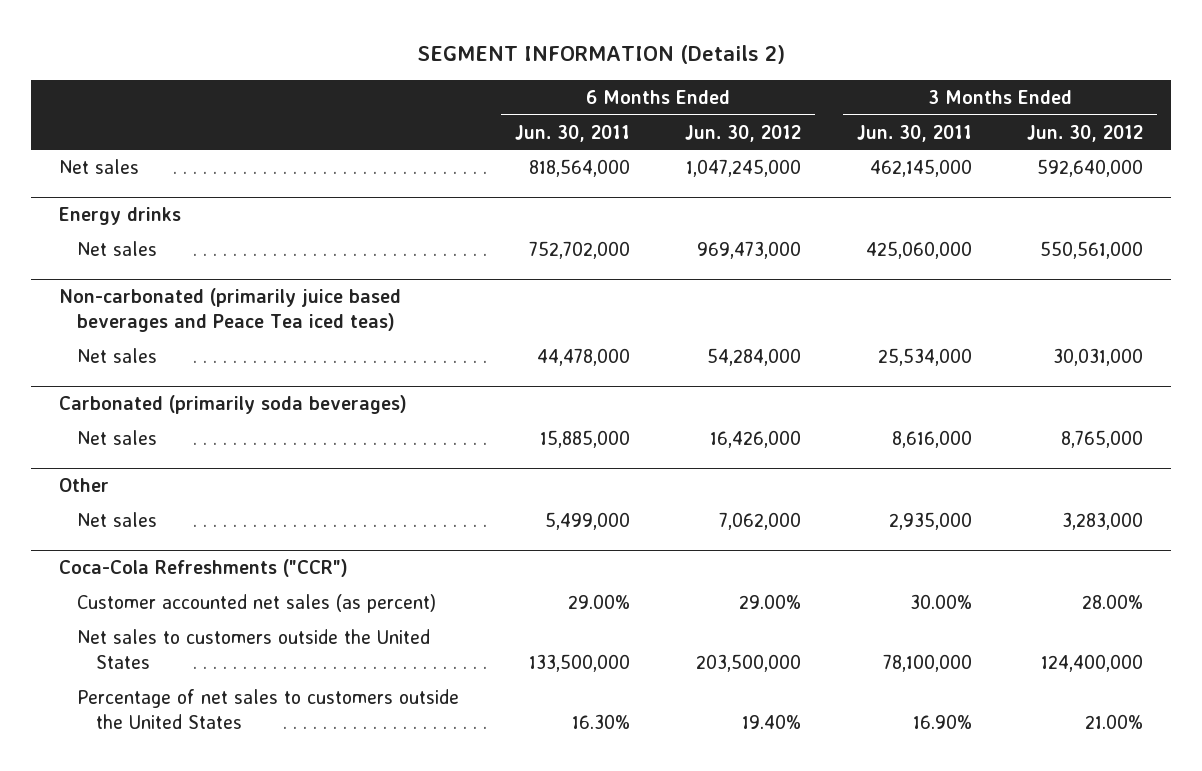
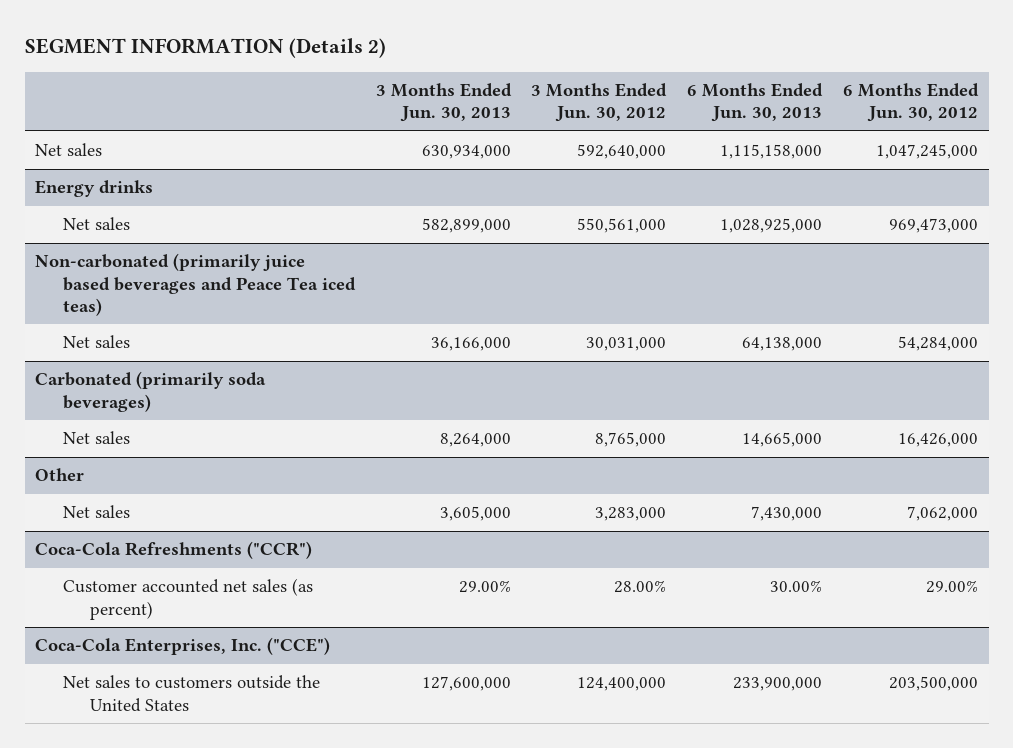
[514,124,630,142] Jun. 30, 2011 -> none
[856,124,972,142] Jun. 30, 2011 -> none
none -> [375,82,512,123] 3 Months Ended Jun. 30, 2013
none -> [687,82,824,123] 6 Months Ended Jun. 30, 2013
none -> [35,637,331,656] Coca-Cola Enterprises, Inc. ("CCE")
[77,688,460,729] Percentage of net sales to customers outside the United States -> none

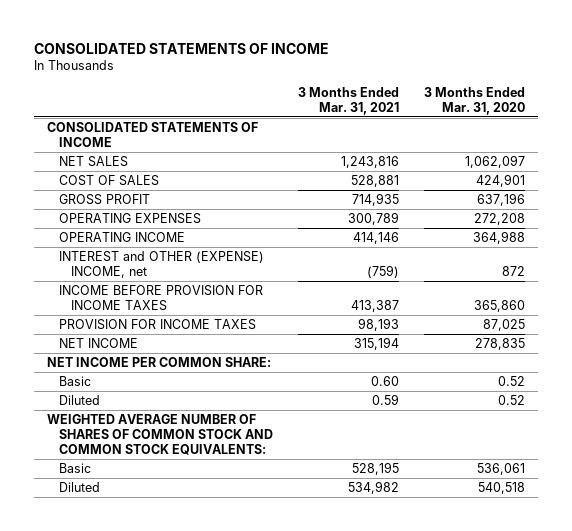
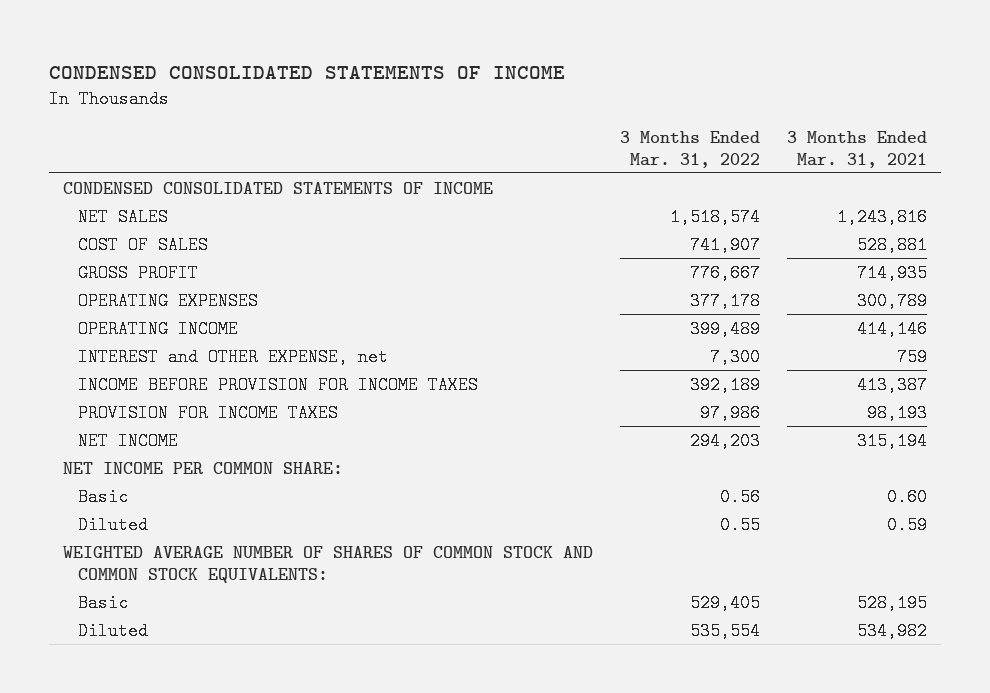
[34,42,330,54] CONSOLIDATED STATEMENTS OF INCOME -> [49,65,566,79] CONDENSED CONSOLIDATED STATEMENTS OF INCOME
[424,86,526,115] 3 Months Ended Mar. 31, 2020 -> none
none -> [619,130,760,168] 3 Months Ended Mar. 31, 2022
[46,121,258,147] CONSOLIDATED STATEMENTS OF INCOME -> [62,181,493,194] CONDENSED CONSOLIDATED STATEMENTS OF INCOME
[59,250,265,278] INTEREST and OTHER (EXPENSE) INCOME, net -> [78,347,389,366] INTEREST and OTHER EXPENSE, net
[367,264,400,278] (759) -> [897,347,928,366] 759

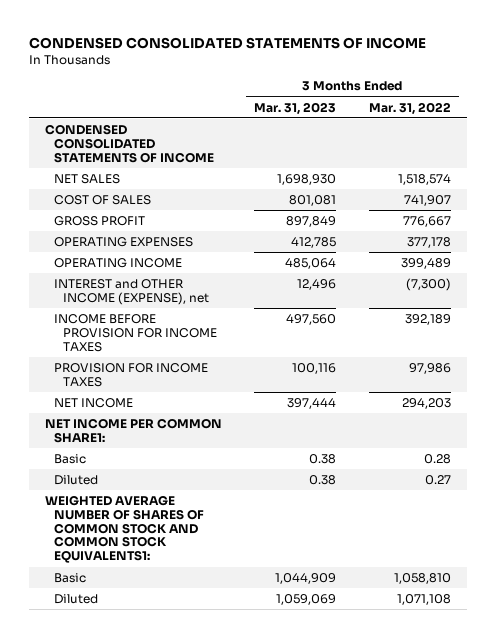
[787,130,928,168] 3 Months Ended Mar. 31, 2021 -> none
none -> [254,101,337,115] Mar. 31, 2023
[78,347,389,366] INTEREST and OTHER EXPENSE, net -> [54,278,209,305] INTEREST and OTHER INCOME (EXPENSE), net
[709,347,760,366] 7,300 -> [405,277,451,291] (7,300)
[62,461,343,474] NET INCOME PER COMMON SHARE: -> [45,417,223,443] NET INCOME PER COMMON SHARE1:
[719,487,760,506] 0.56 -> [423,453,451,464] 0.28
[719,515,760,534] 0.55 -> [424,474,451,485] 0.27
[62,545,593,583] WEIGHTED AVERAGE NUMBER OF SHARES OF COMMON STOCK AND COMMON STOCK EQUIVALENTS: -> [45,494,205,564] WEIGHTED AVERAGE NUMBER OF SHARES OF COMMON STOCK AND COMMON STOCK EQUIVALENTS1:
[689,593,760,612] 529,405 -> [393,572,451,584] 1,058,810
[689,621,760,640] 535,554 -> [396,593,451,605] 1,071,108

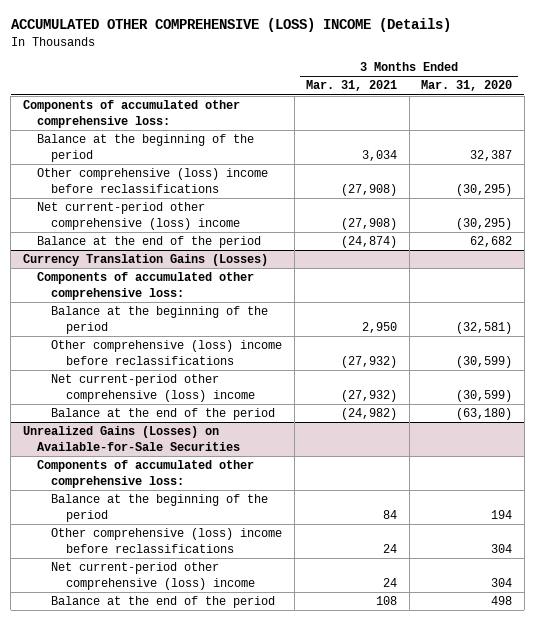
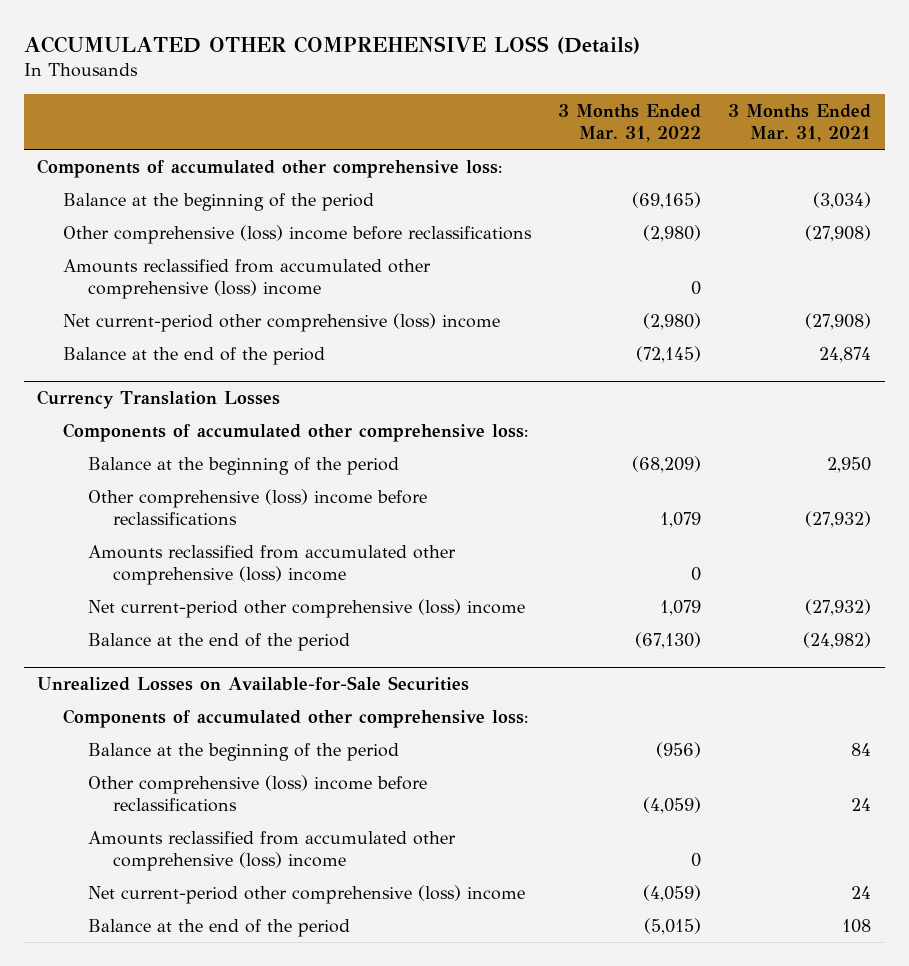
[10,18,451,33] ACCUMULATED OTHER COMPREHENSIVE (LOSS) INCOME (Details) -> [23,35,640,54] ACCUMULATED OTHER COMPREHENSIVE LOSS (Details)
[421,80,513,92] Mar. 31, 2020 -> none
none -> [557,103,701,143] 3 Months Ended Mar. 31, 2022
[362,149,398,161] 3,034 -> [813,191,872,209] (3,034)
none -> [62,258,431,299] Amounts reclassified from accumulated other comprehensive (loss) income
[341,236,398,249] (24,874) -> [819,346,872,363] 24,874
[22,254,268,267] Currency Translation Gains (Losses) -> [37,389,281,409] Currency Translation Losses
none -> [87,544,456,585] Amounts reclassified from accumulated other comprehensive (loss) income
[22,426,240,451] Unrealized Gains (Losses) on Available-for-Sale Securities -> [37,675,470,691] Unrealized Losses on Available-for-Sale Securities
none -> [87,830,456,871] Amounts reclassified from accumulated other comprehensive (loss) income

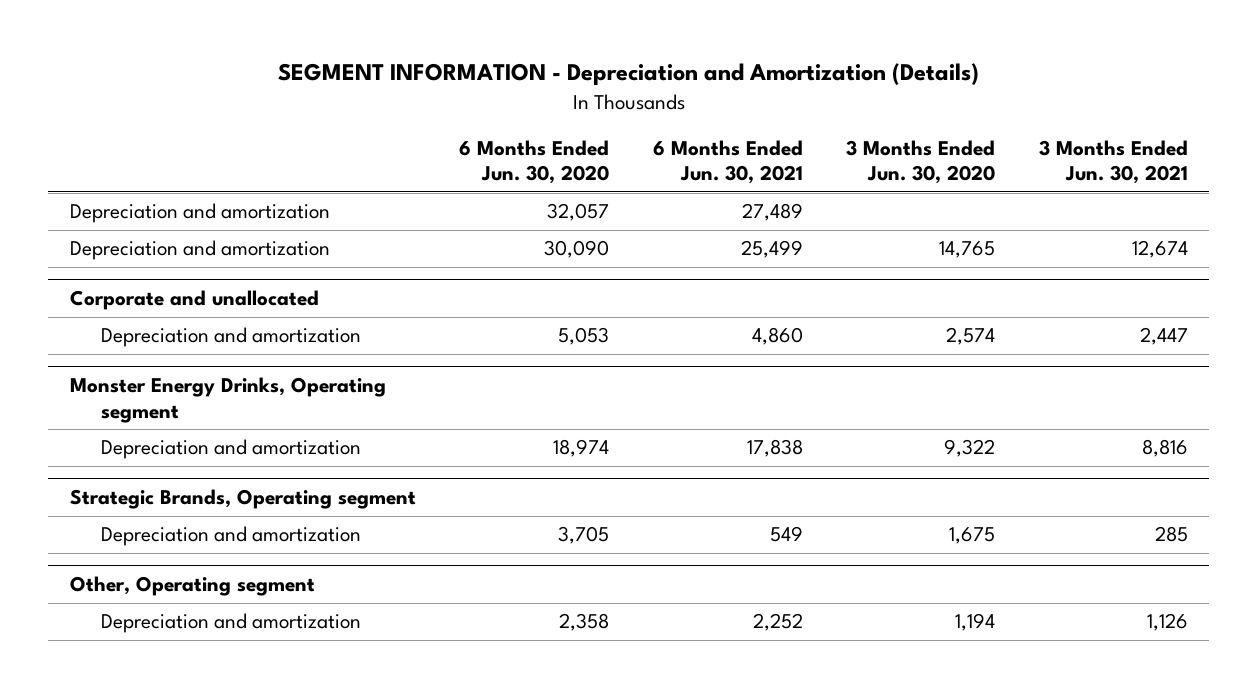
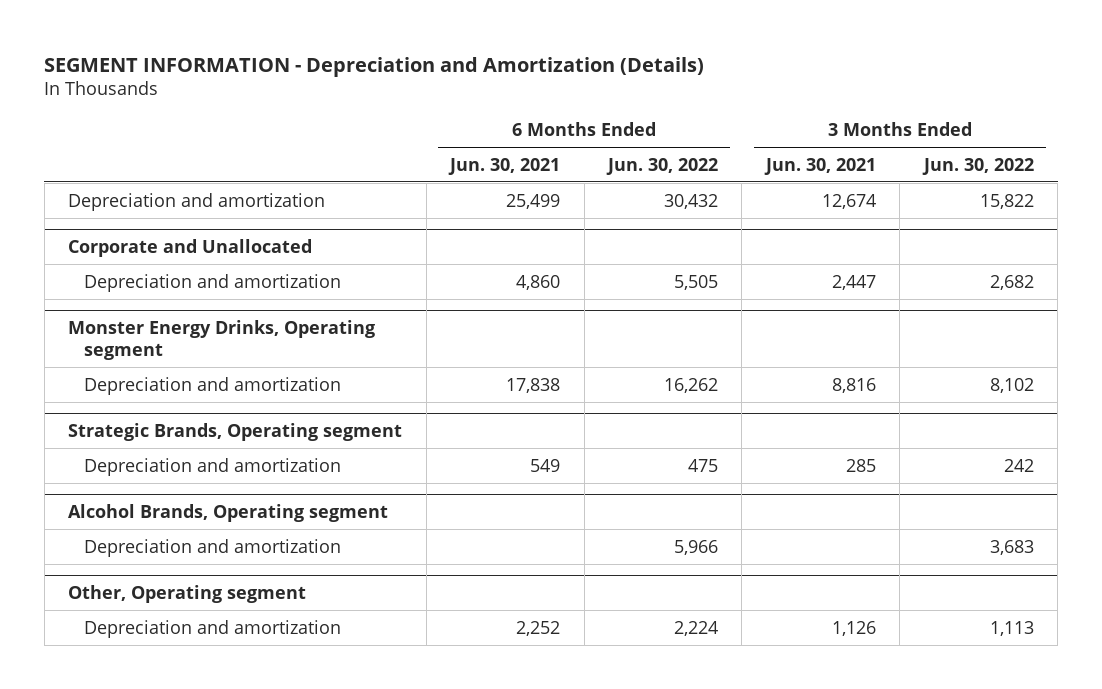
[459,139,610,185] 6 Months Ended Jun. 30, 2020 -> none
[846,139,996,185] 3 Months Ended Jun. 30, 2020 -> none
none -> [606,157,719,175] Jun. 30, 2022
none -> [921,157,1034,175] Jun. 30, 2022
[69,203,330,224] Depreciation and amortization -> none
[69,290,319,311] Corporate and unallocated -> [68,238,313,257] Corporate and Unallocated
none -> [68,503,389,522] Alcohol Brands, Operating segment
none -> [84,538,342,557] Depreciation and amortization

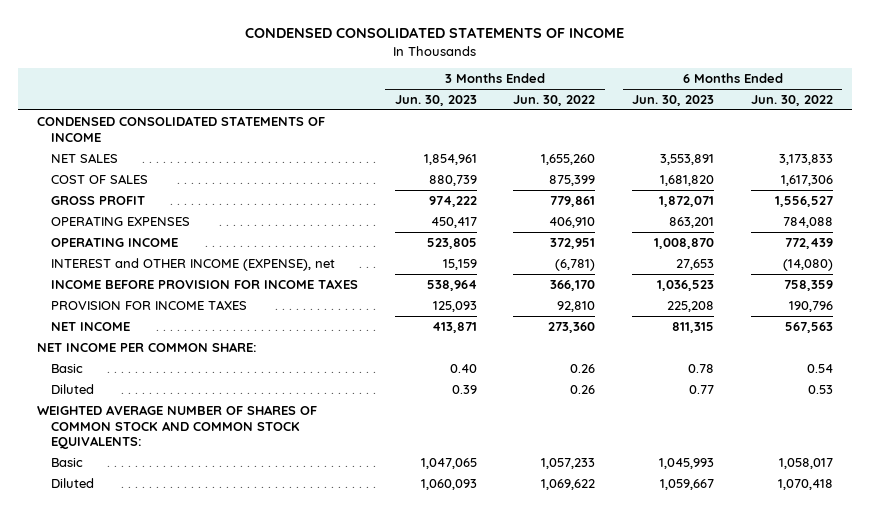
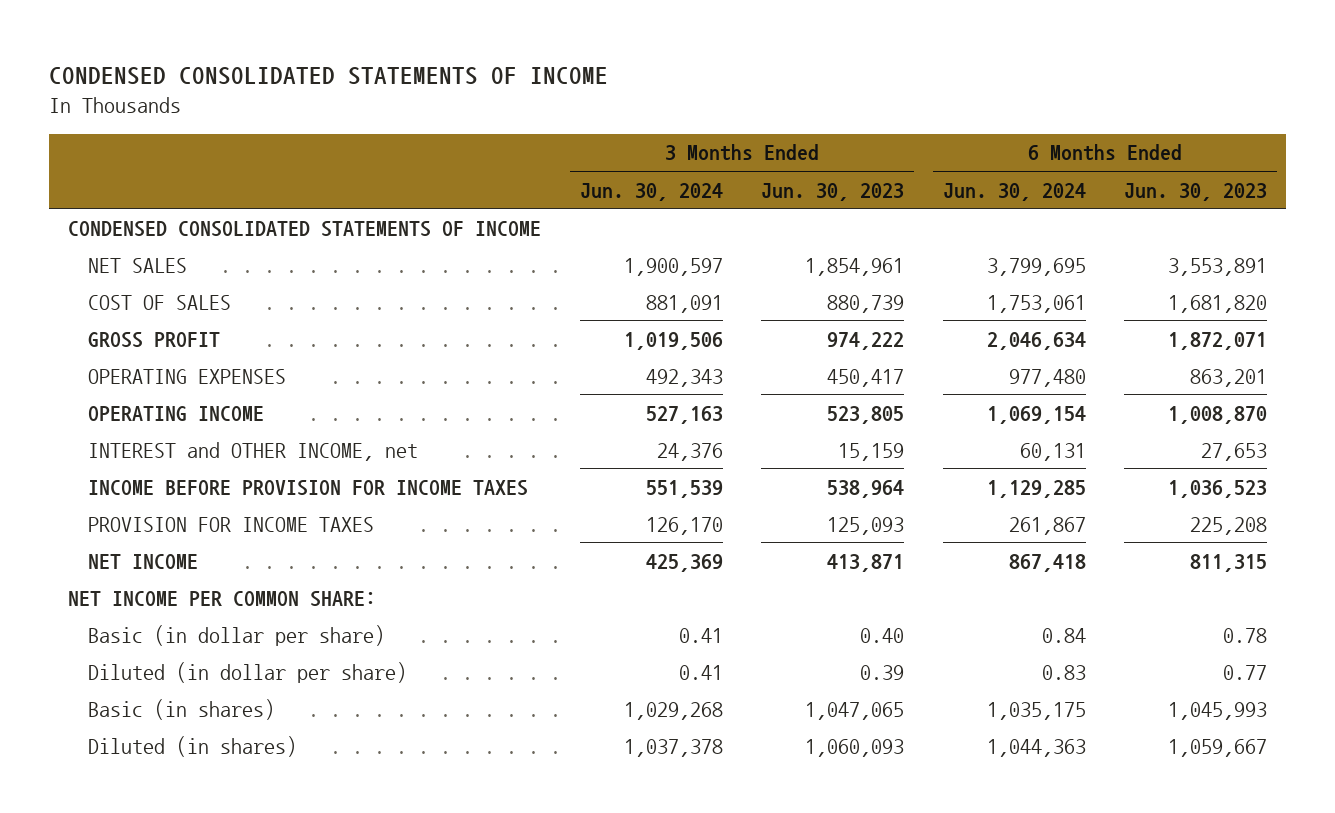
[513,95,596,107] Jun. 30, 2022 -> none
[751,95,834,107] Jun. 30, 2022 -> none
none -> [579,182,723,201] Jun. 30, 2024
none -> [942,182,1086,201] Jun. 30, 2024
[50,257,335,271] INTEREST and OTHER INCOME (EXPENSE), net -> [87,441,418,461] INTEREST and OTHER INCOME, net
[36,404,317,450] WEIGHTED AVERAGE NUMBER OF SHARES OF COMMON STOCK AND COMMON STOCK EQUIVALENTS: -> none
[50,363,83,373] Basic -> [87,624,385,646] Basic (in dollar per share)
[50,383,94,394] Diluted -> [87,661,407,683] Diluted (in dollar per share)
[50,457,83,467] Basic -> [87,698,275,720] Basic (in shares)
[50,477,94,488] Diluted -> [87,735,297,757] Diluted (in shares)

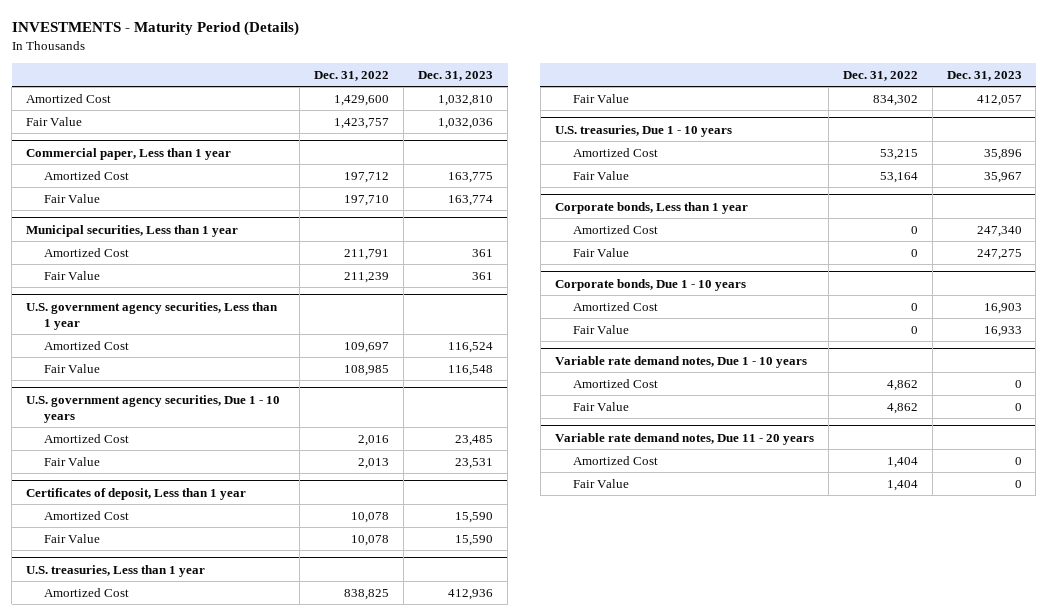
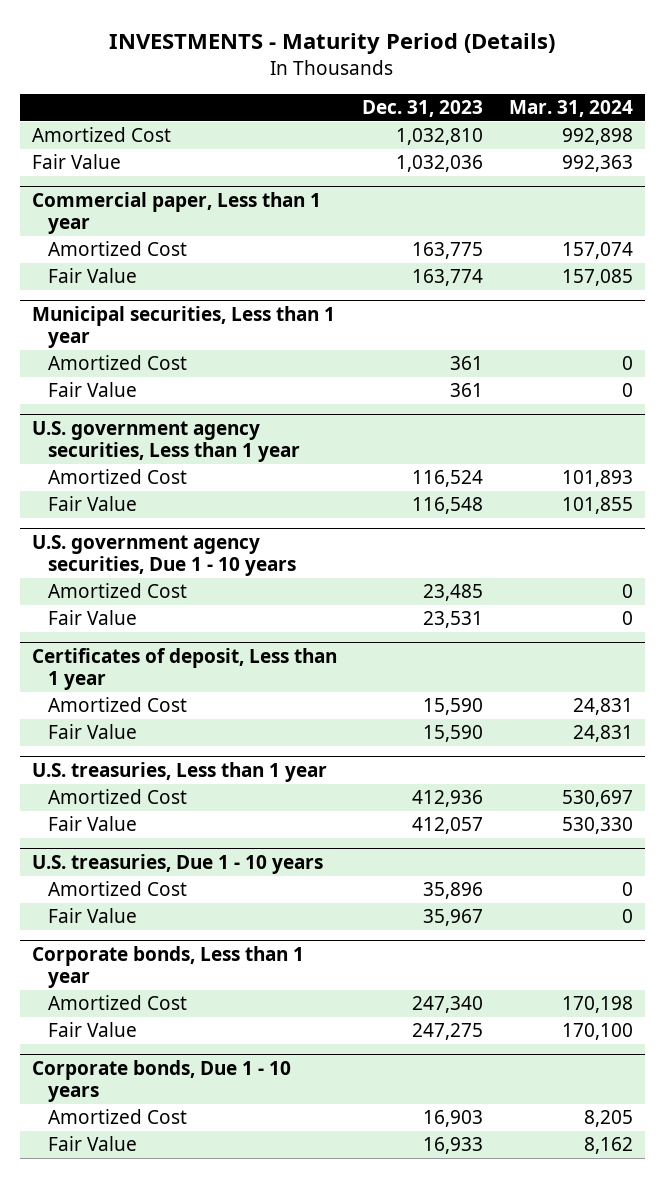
[314,70,390,81] Dec. 31, 2022 -> none
none -> [508,100,633,118] Mar. 31, 2024
[554,355,807,368] Variable rate demand notes, Due 1 - 10 years -> none
[572,378,658,388] Amortized Cost -> none
[572,401,629,411] Fair Value -> none
[554,432,814,445] Variable rate demand notes, Due 11 - 20 years -> none
[572,455,658,465] Amortized Cost -> none
[572,478,629,488] Fair Value -> none

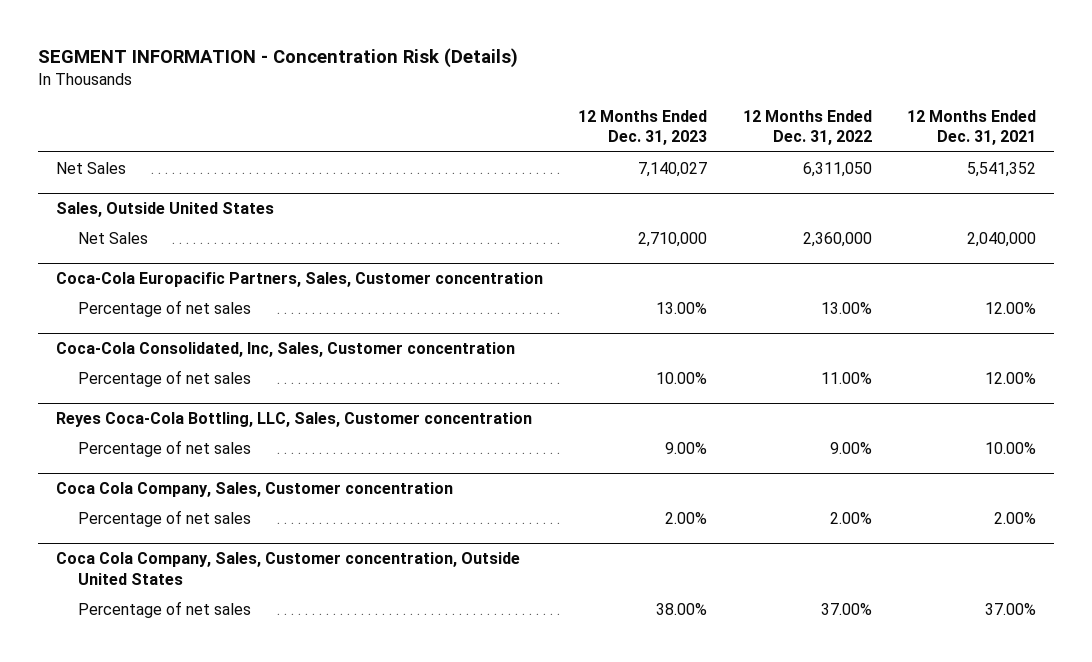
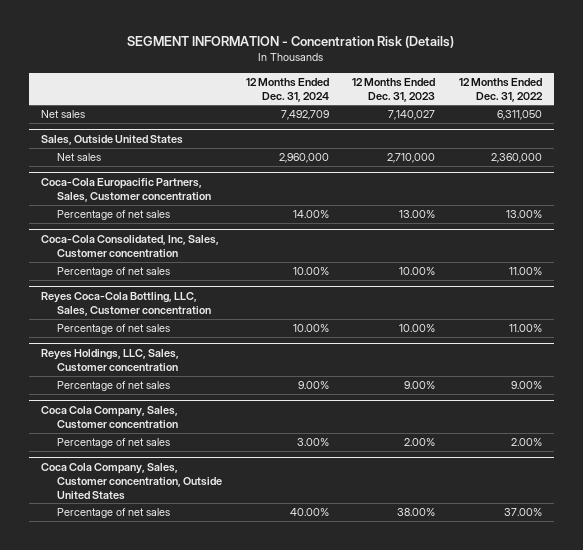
[907,109,1037,146] 12 Months Ended Dec. 31, 2021 -> none
none -> [245,77,329,102] 12 Months Ended Dec. 31, 2024
[55,161,126,174] Net Sales -> [40,110,85,119] Net sales
[78,231,149,244] Net Sales -> [56,153,101,162] Net sales
none -> [56,324,170,335] Percentage of net sales
none -> [40,348,179,372] Reyes Holdings, LLC, Sales, Customer concentration

